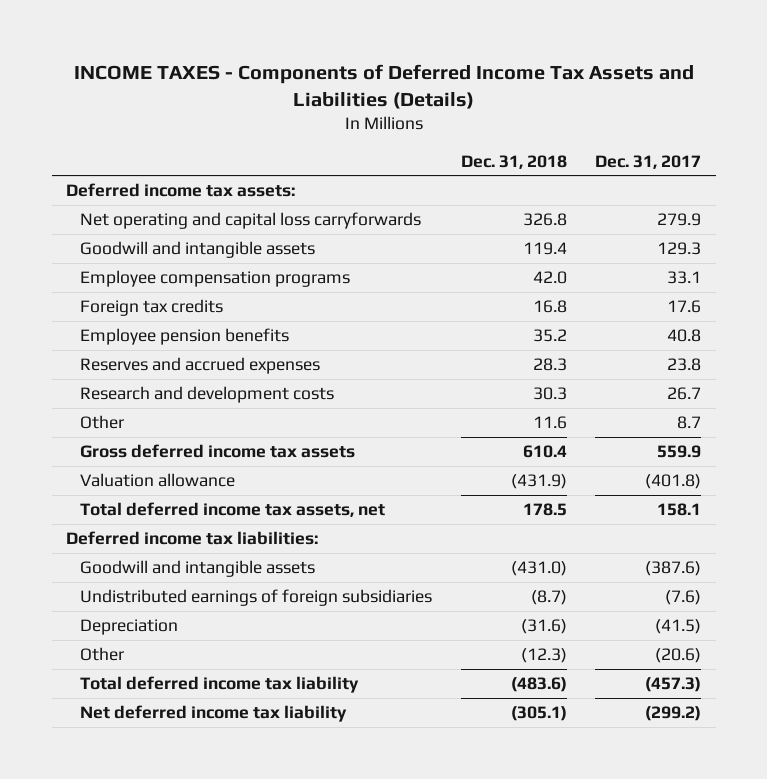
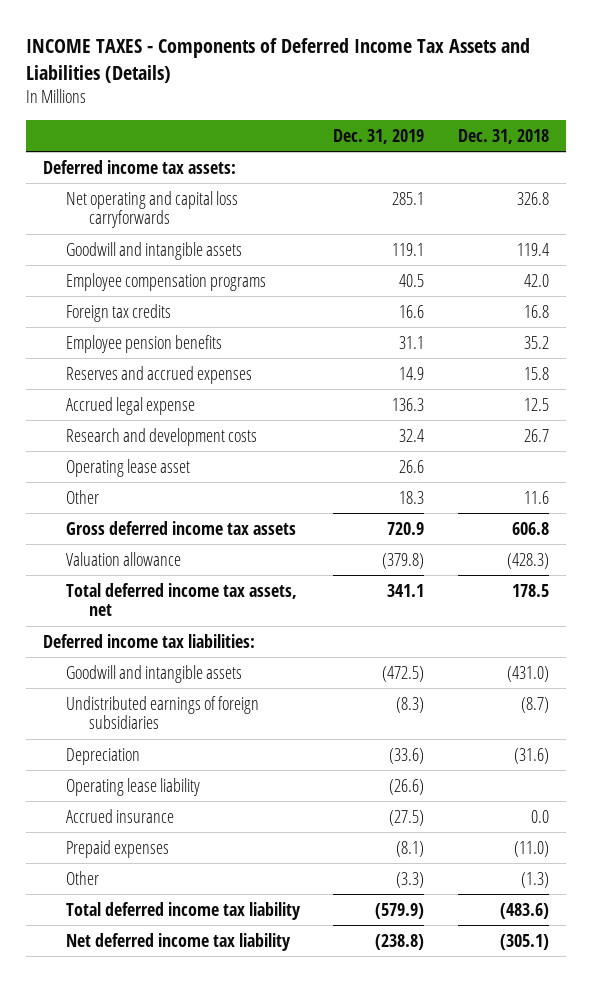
[595,154,702,169] Dec. 31, 2017 -> none
none -> [333,128,425,144] Dec. 31, 2019
[532,358,567,372] 28.3 -> [523,366,549,380] 15.8
none -> [66,396,196,415] Accrued legal expense
[532,387,567,401] 30.3 -> [523,428,549,442] 26.7
none -> [66,458,191,477] Operating lease asset
[522,445,567,459] 610.4 -> [511,521,549,535] 606.8
[510,474,567,490] (431.9) -> [506,552,549,569] (428.3)
none -> [66,777,201,796] Operating lease liability
none -> [66,808,175,823] Accrued insurance
none -> [66,839,170,858] Prepaid expenses
[520,648,567,664] (12.3) -> [520,871,549,888] (1.3)

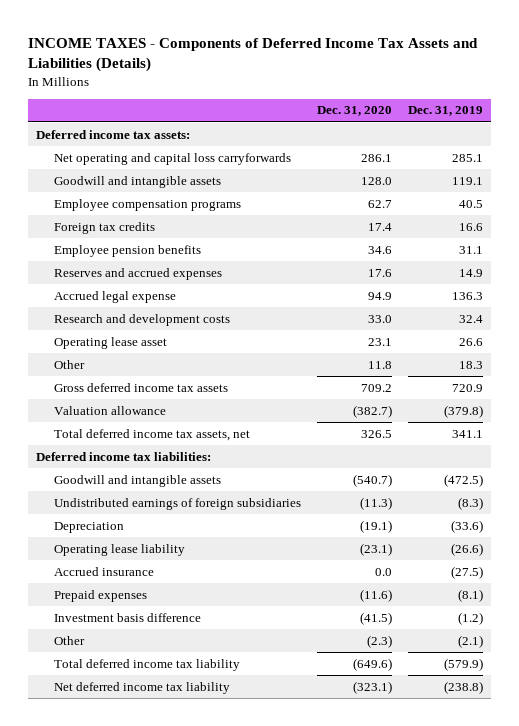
[457,128,549,144] Dec. 31, 2018 -> none
none -> [316,106,392,117] Dec. 31, 2020
none -> [54,612,202,622] Investment basis difference
[396,871,425,888] (3.3) -> [457,634,483,648] (2.1)

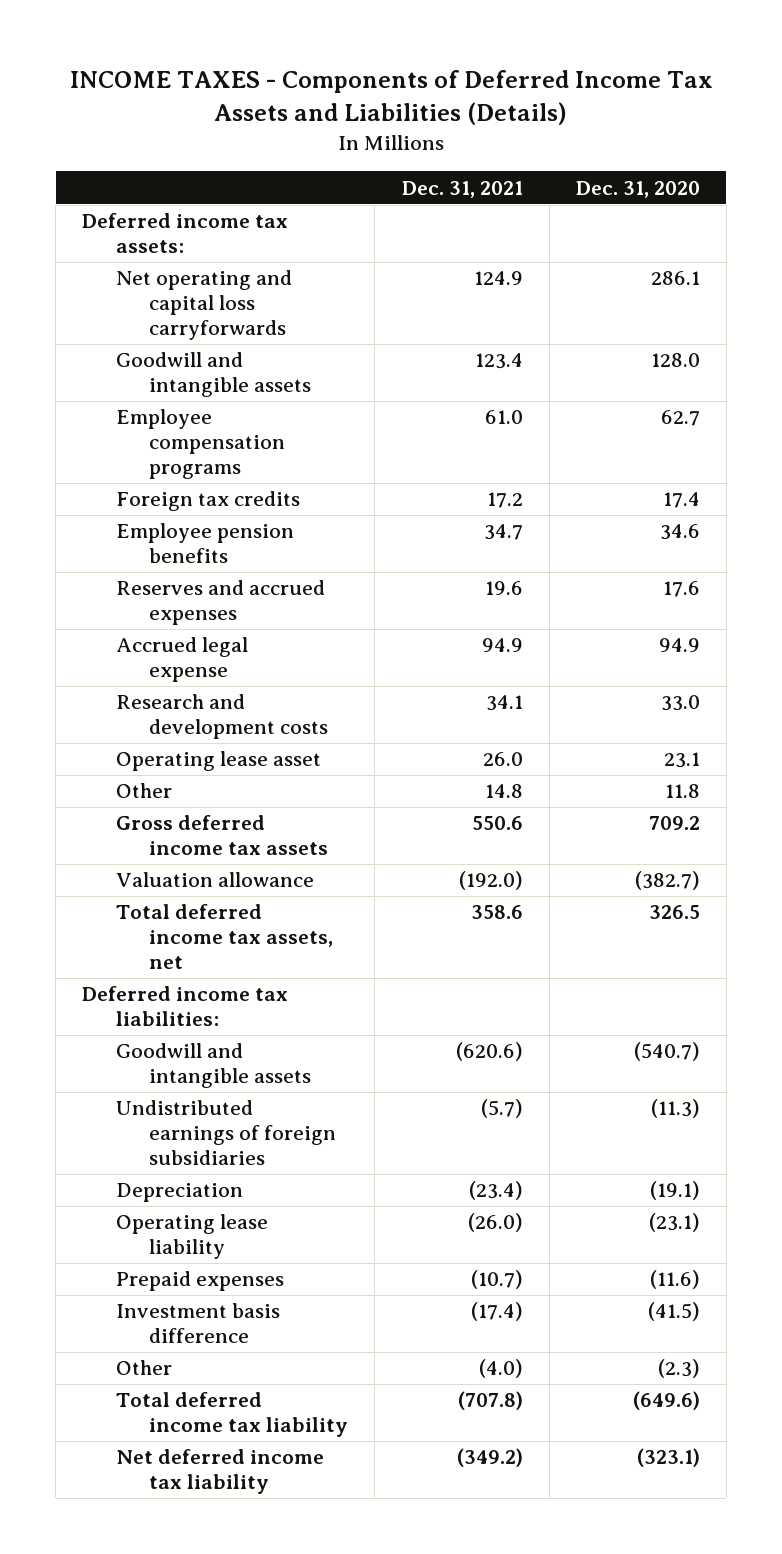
[407,106,483,117] Dec. 31, 2019 -> none
none -> [401,180,523,198] Dec. 31, 2021
[54,566,155,576] Accrued insurance -> none

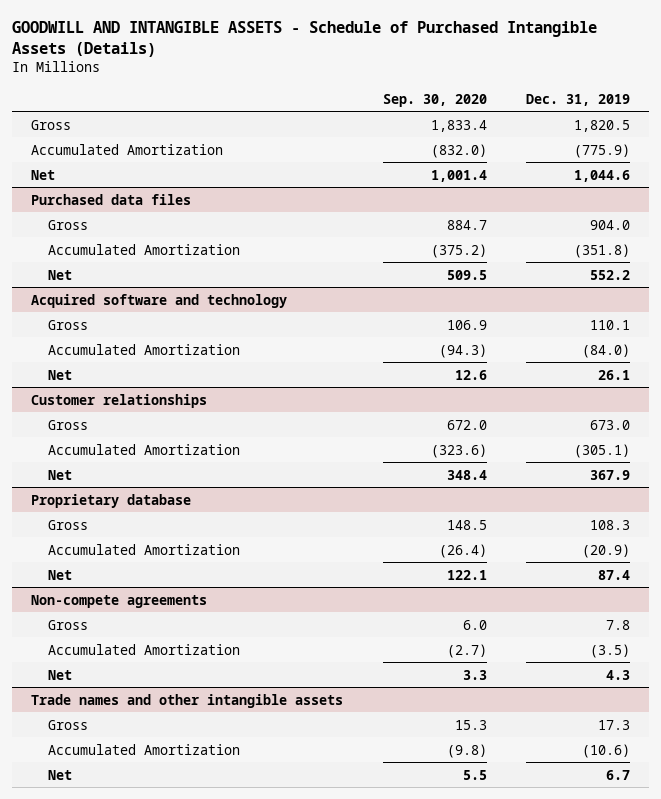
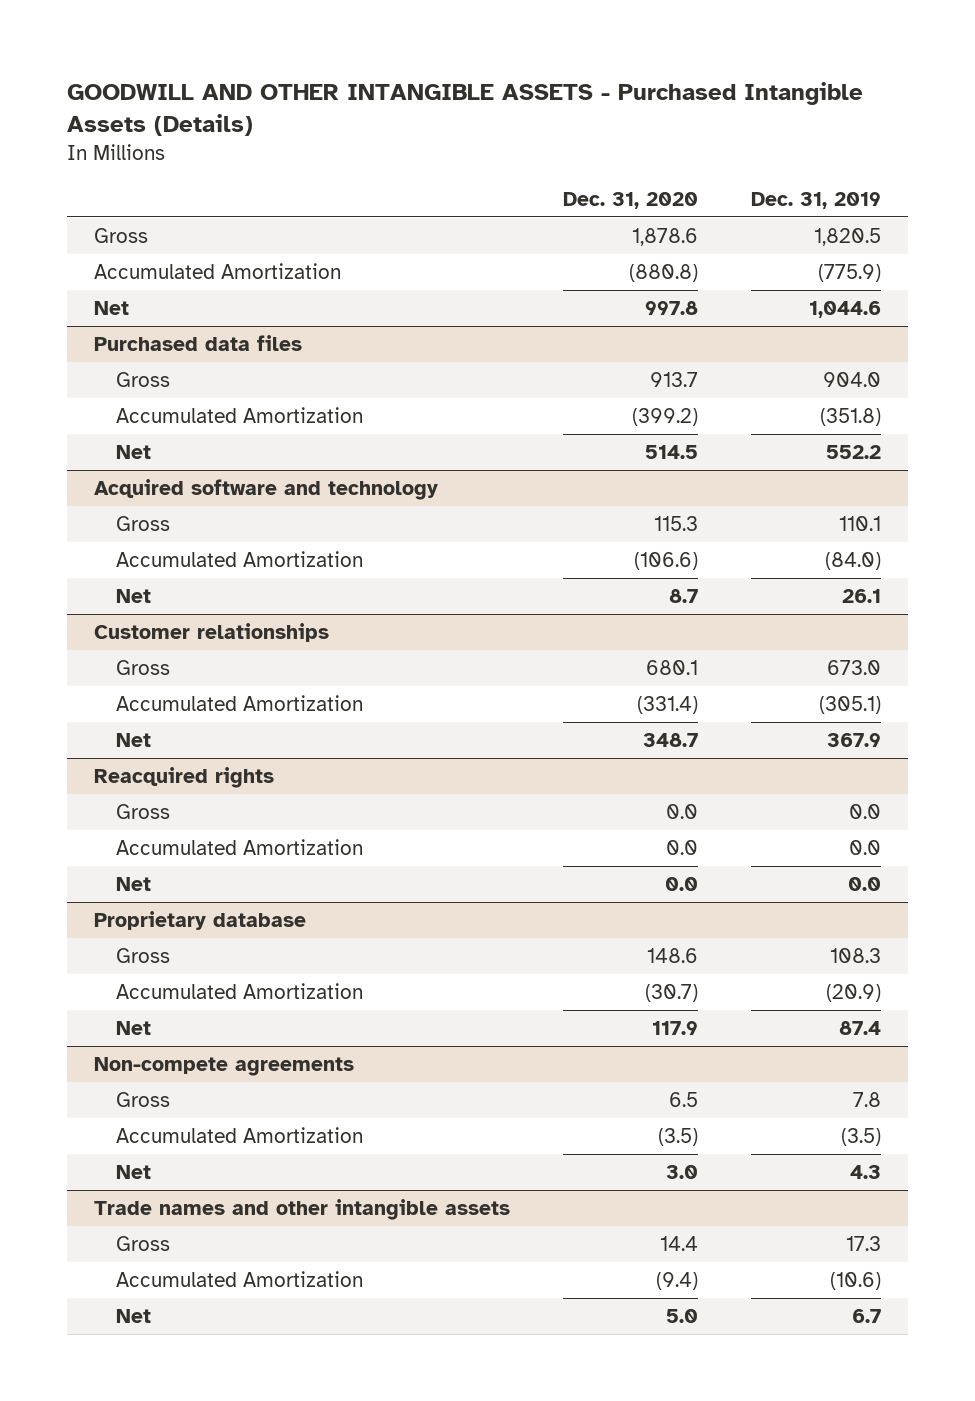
[11,20,597,58] GOODWILL AND INTANGIBLE ASSETS - Schedule of Purchased Intangible Assets (Details) -> [67,81,864,137] GOODWILL AND OTHER INTANGIBLE ASSETS - Purchased Intangible Assets (Details)
[382,93,487,107] Sep. 30, 2020 -> none
none -> [563,191,699,209] Dec. 31, 2020
none -> [93,766,274,788] Reacquired rights
none -> [116,803,171,819] Gross
none -> [116,838,364,855] Accumulated Amortization
none -> [116,876,152,891] Net

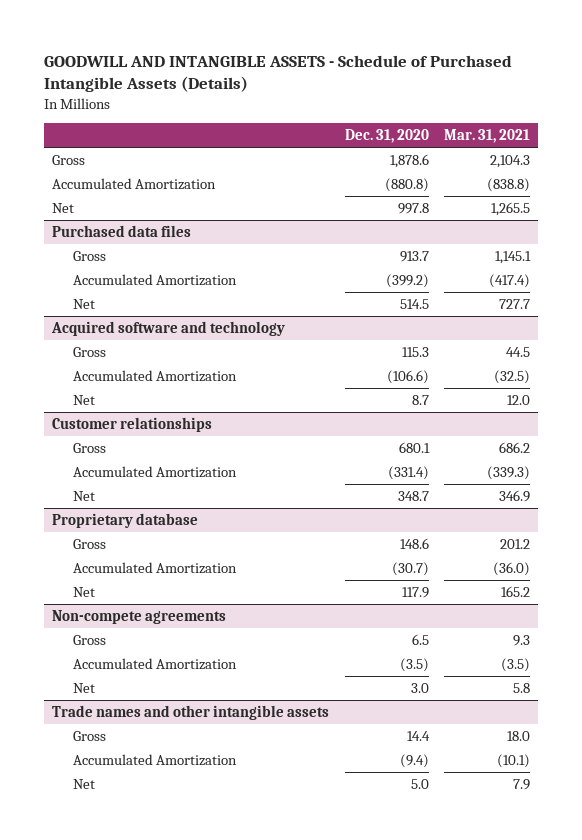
[67,81,864,137] GOODWILL AND OTHER INTANGIBLE ASSETS - Purchased Intangible Assets (Details) -> [44,54,513,93] GOODWILL AND INTANGIBLE ASSETS - Schedule of Purchased Intangible Assets (Details)
[751,191,882,209] Dec. 31, 2019 -> none
none -> [444,129,531,144] Mar. 31, 2021
[93,766,274,788] Reacquired rights -> none
[116,803,171,819] Gross -> none
[116,838,364,855] Accumulated Amortization -> none
[116,876,152,891] Net -> none

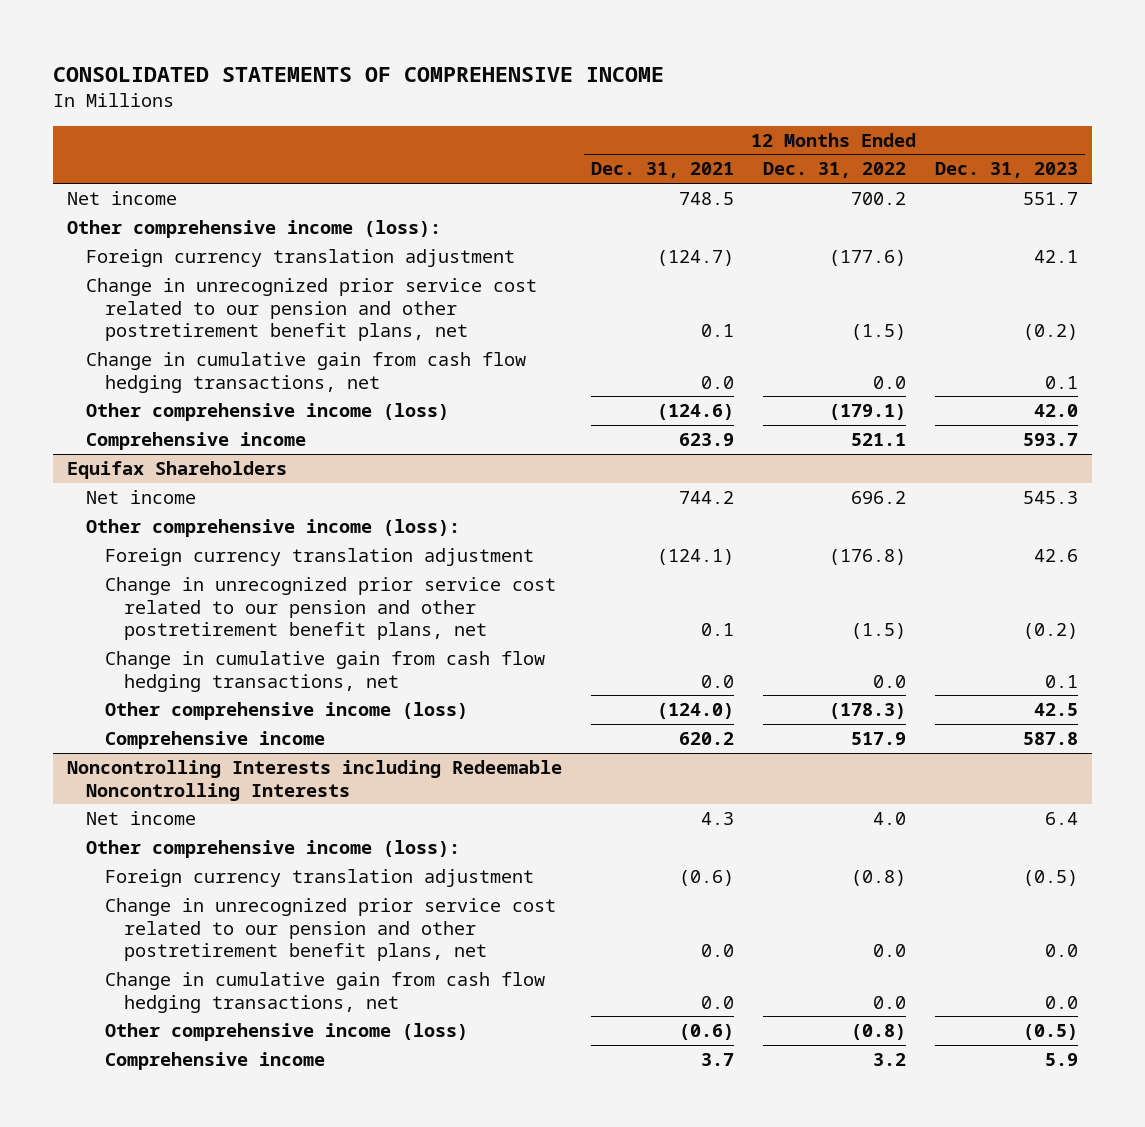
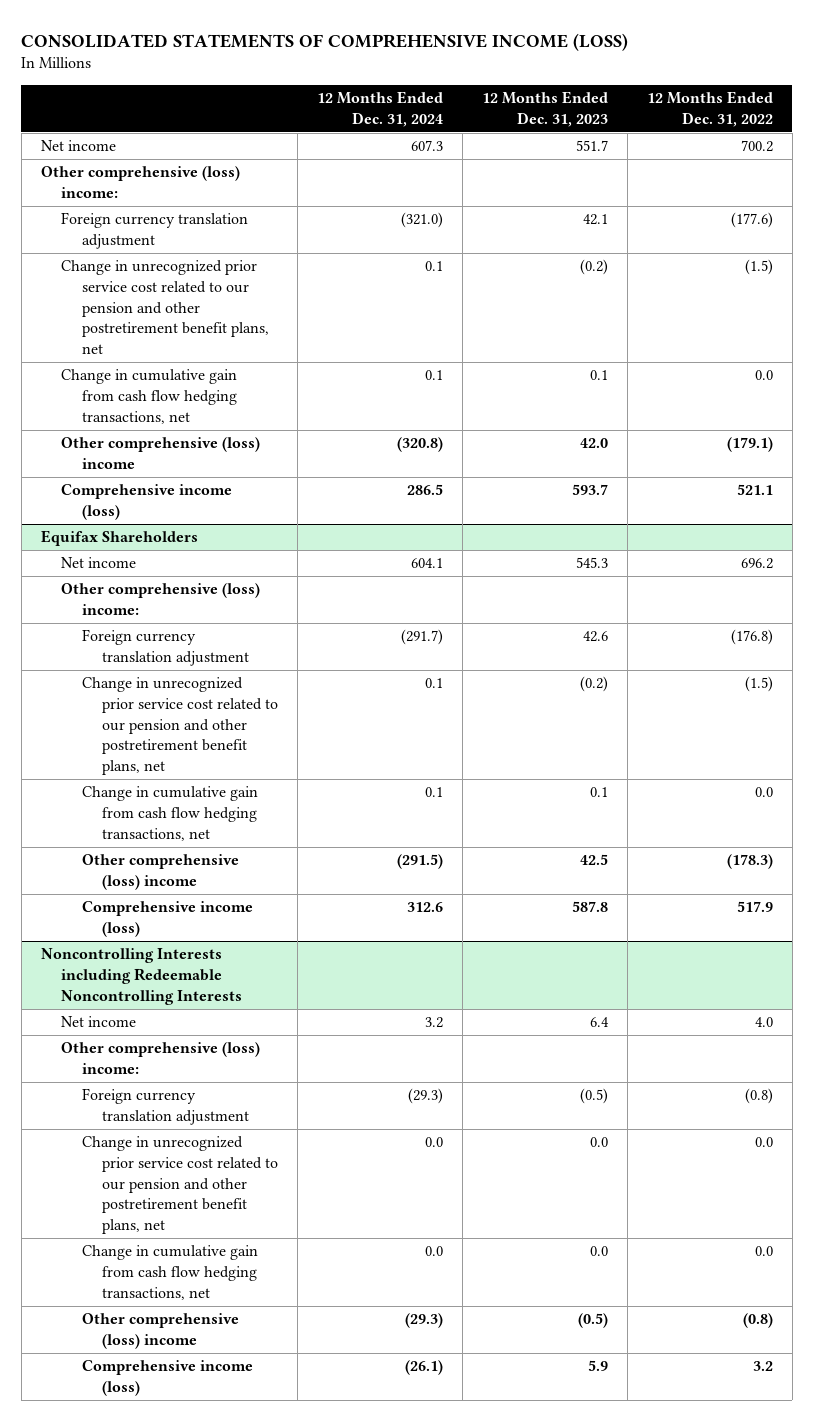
[52,66,664,82] CONSOLIDATED STATEMENTS OF COMPREHENSIVE INCOME -> [21,32,629,51] CONSOLIDATED STATEMENTS OF COMPREHENSIVE INCOME (LOSS)
[591,162,735,179] Dec. 31, 2021 -> none
none -> [316,91,443,127] 12 Months Ended Dec. 31, 2024
[67,220,442,239] Other comprehensive income (loss): -> [40,166,240,199] Other comprehensive (loss) income:
[86,403,450,422] Other comprehensive income (loss) -> [61,437,261,470] Other comprehensive (loss) income
[86,432,307,451] Comprehensive income -> [61,484,233,521] Comprehensive income (loss)
[86,519,461,538] Other comprehensive income (loss): -> [61,583,261,616] Other comprehensive (loss) income:
[105,702,469,721] Other comprehensive income (loss) -> [81,854,239,891] Other comprehensive (loss) income
[105,731,326,750] Comprehensive income -> [81,901,253,938] Comprehensive income (loss)
[86,840,461,859] Other comprehensive income (loss): -> [61,1042,261,1075] Other comprehensive (loss) income:
[105,1023,469,1042] Other comprehensive income (loss) -> [81,1313,239,1350] Other comprehensive (loss) income
[105,1052,326,1071] Comprehensive income -> [81,1360,253,1397] Comprehensive income (loss)

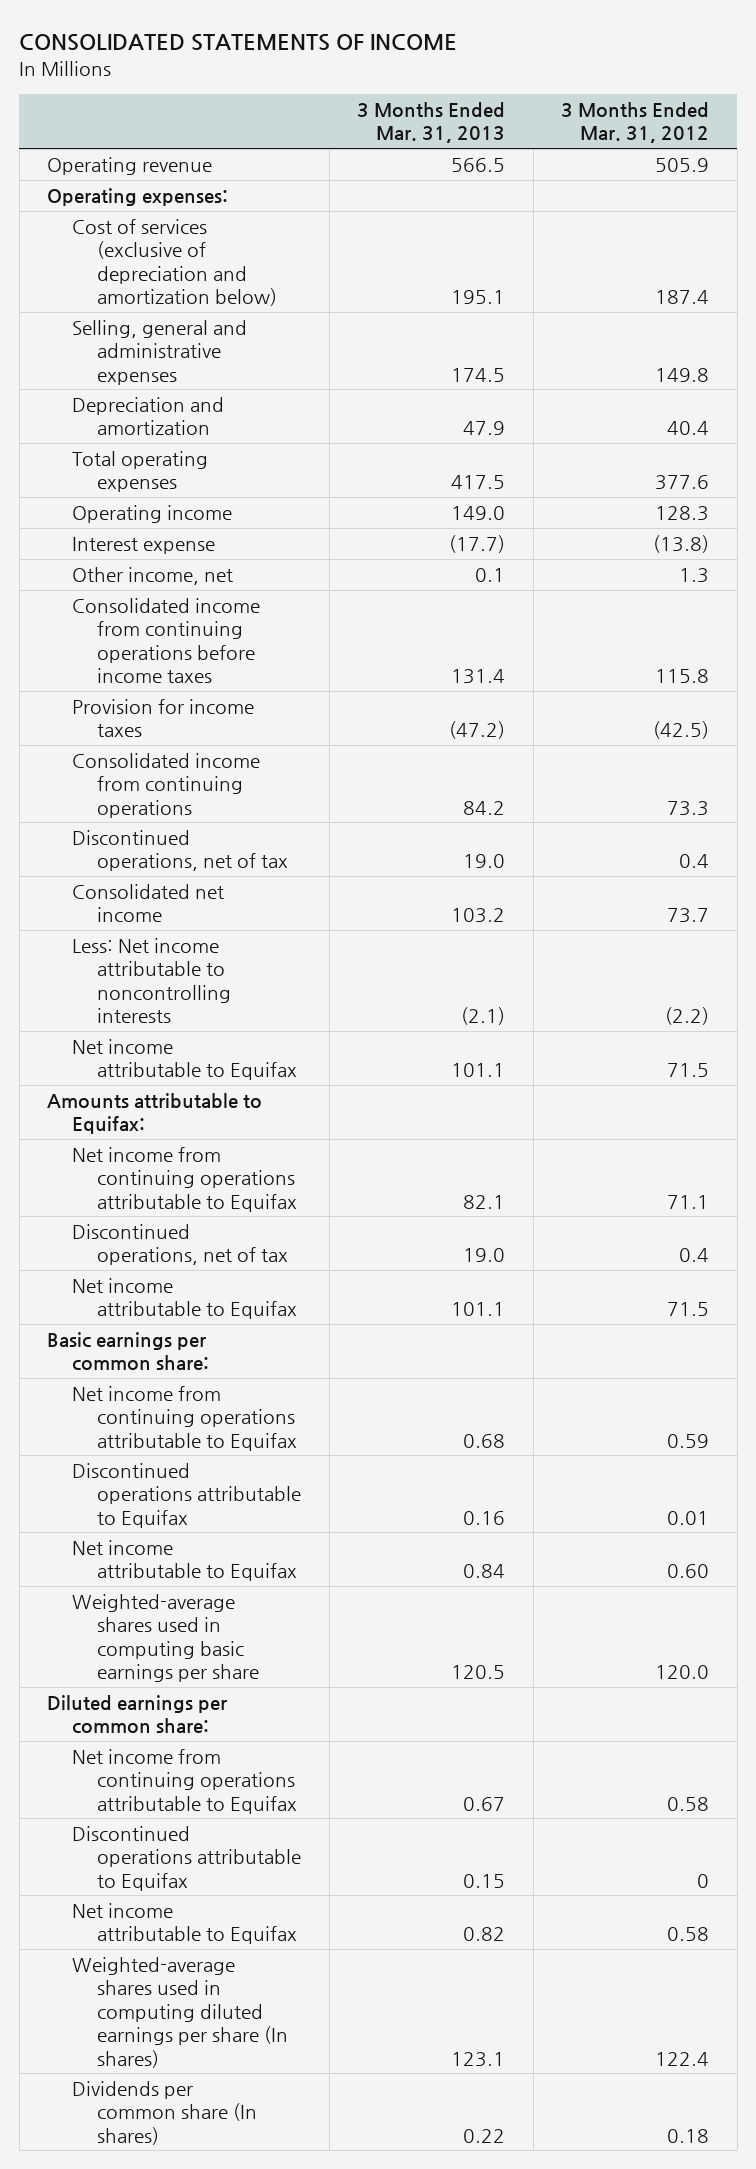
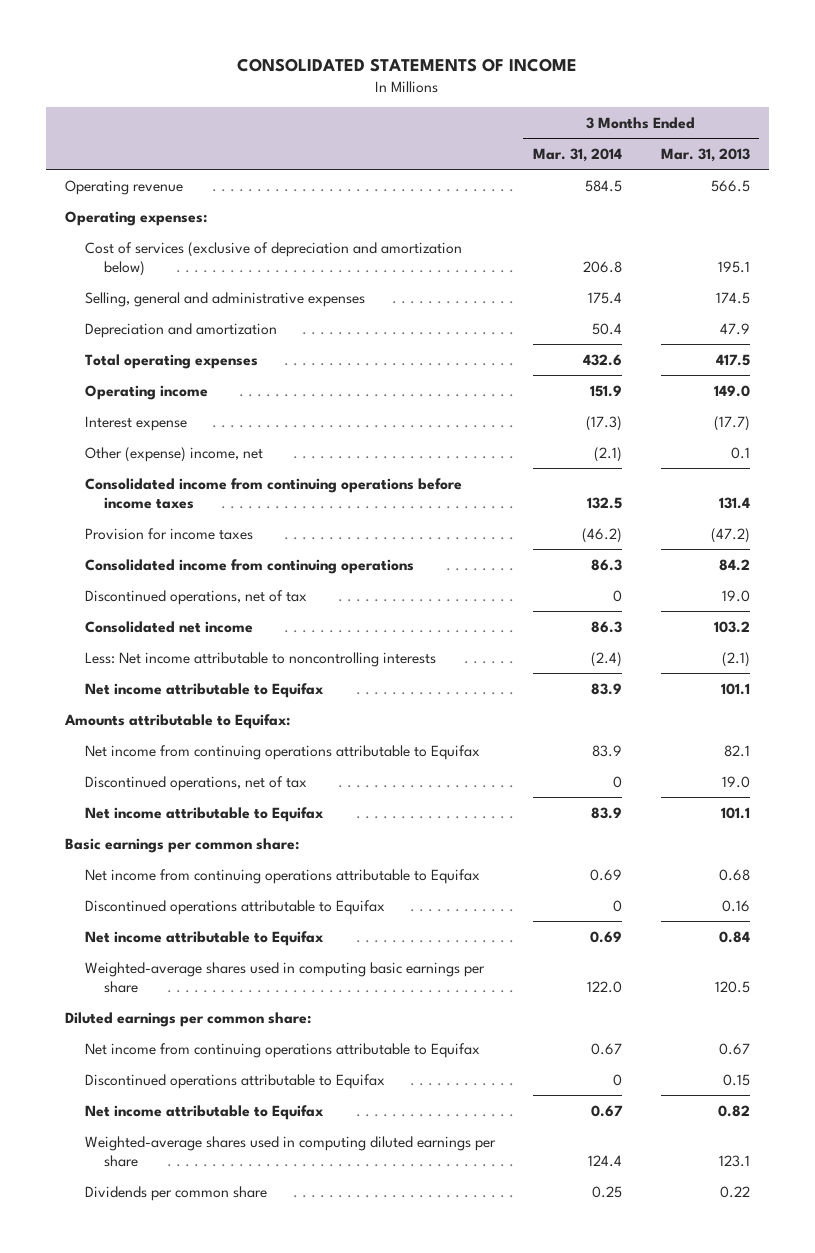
[561,102,710,144] 3 Months Ended Mar. 31, 2012 -> none
none -> [533,147,623,162] Mar. 31, 2014
[72,567,234,586] Other income, net -> [84,446,263,462] Other (expense) income, net
[72,1957,289,2068] Weighted-average shares used in computing diluted earnings per share (In shares) -> [84,1135,496,1167] Weighted-average shares used in computing diluted earnings per share
[72,2081,258,2145] Dividends per common share (In shares) -> [84,1185,267,1201] Dividends per common share

